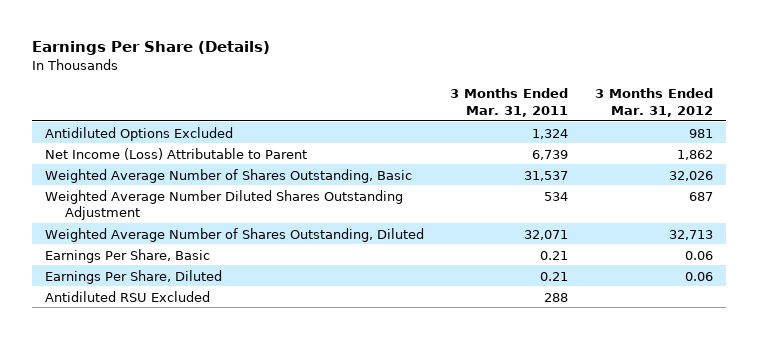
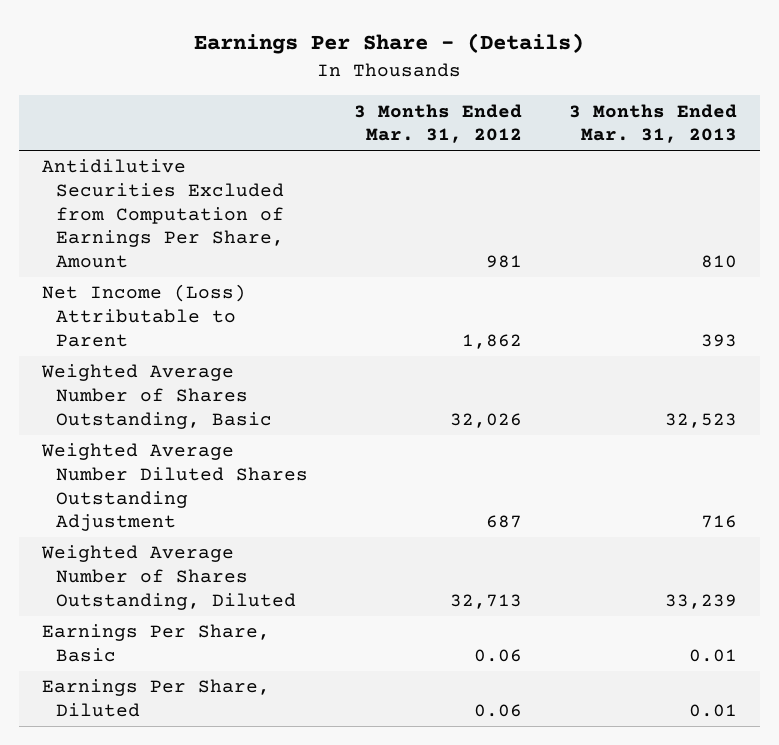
[31,40,270,55] Earnings Per Share (Details) -> [194,33,585,55] Earnings Per Share - (Details)
[450,88,569,118] 3 Months Ended Mar. 31, 2011 -> none
none -> [568,103,737,144] 3 Months Ended Mar. 31, 2013
[44,126,233,141] Antidiluted Options Excluded -> [41,159,284,268] Antidilutive Securities Excluded from Computation of Earnings Per Share, Amount
[44,290,210,302] Antidiluted RSU Excluded -> none

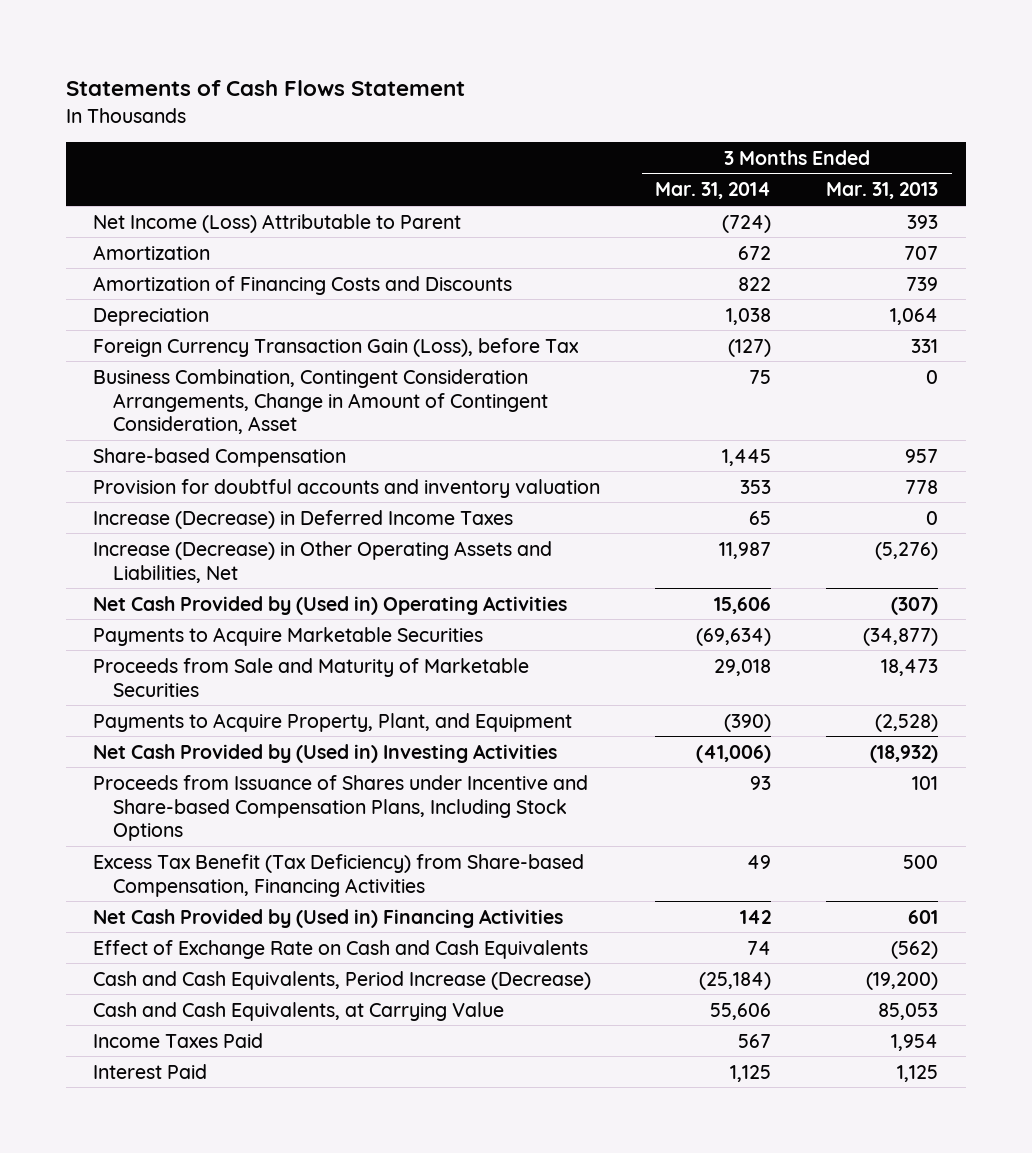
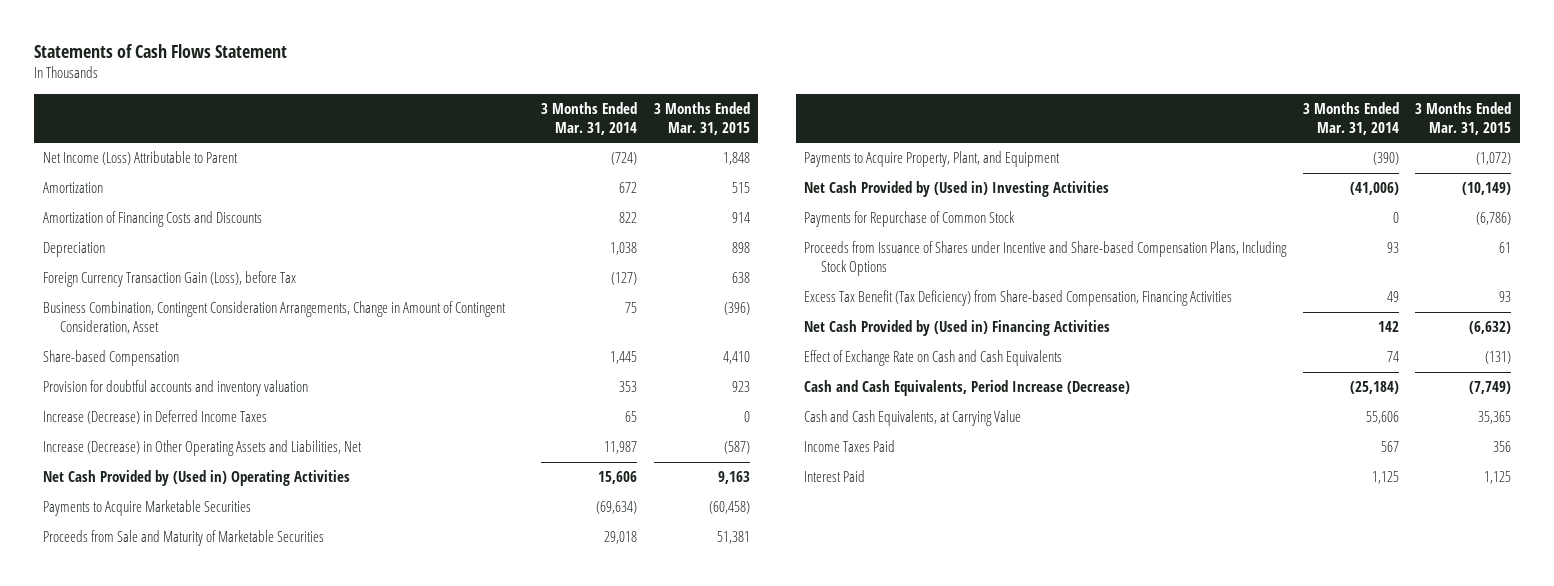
[826,182,939,200] Mar. 31, 2013 -> none
none -> [653,101,750,136] 3 Months Ended Mar. 31, 2015
none -> [804,211,1016,228] Payments for Repurchase of Common Stock

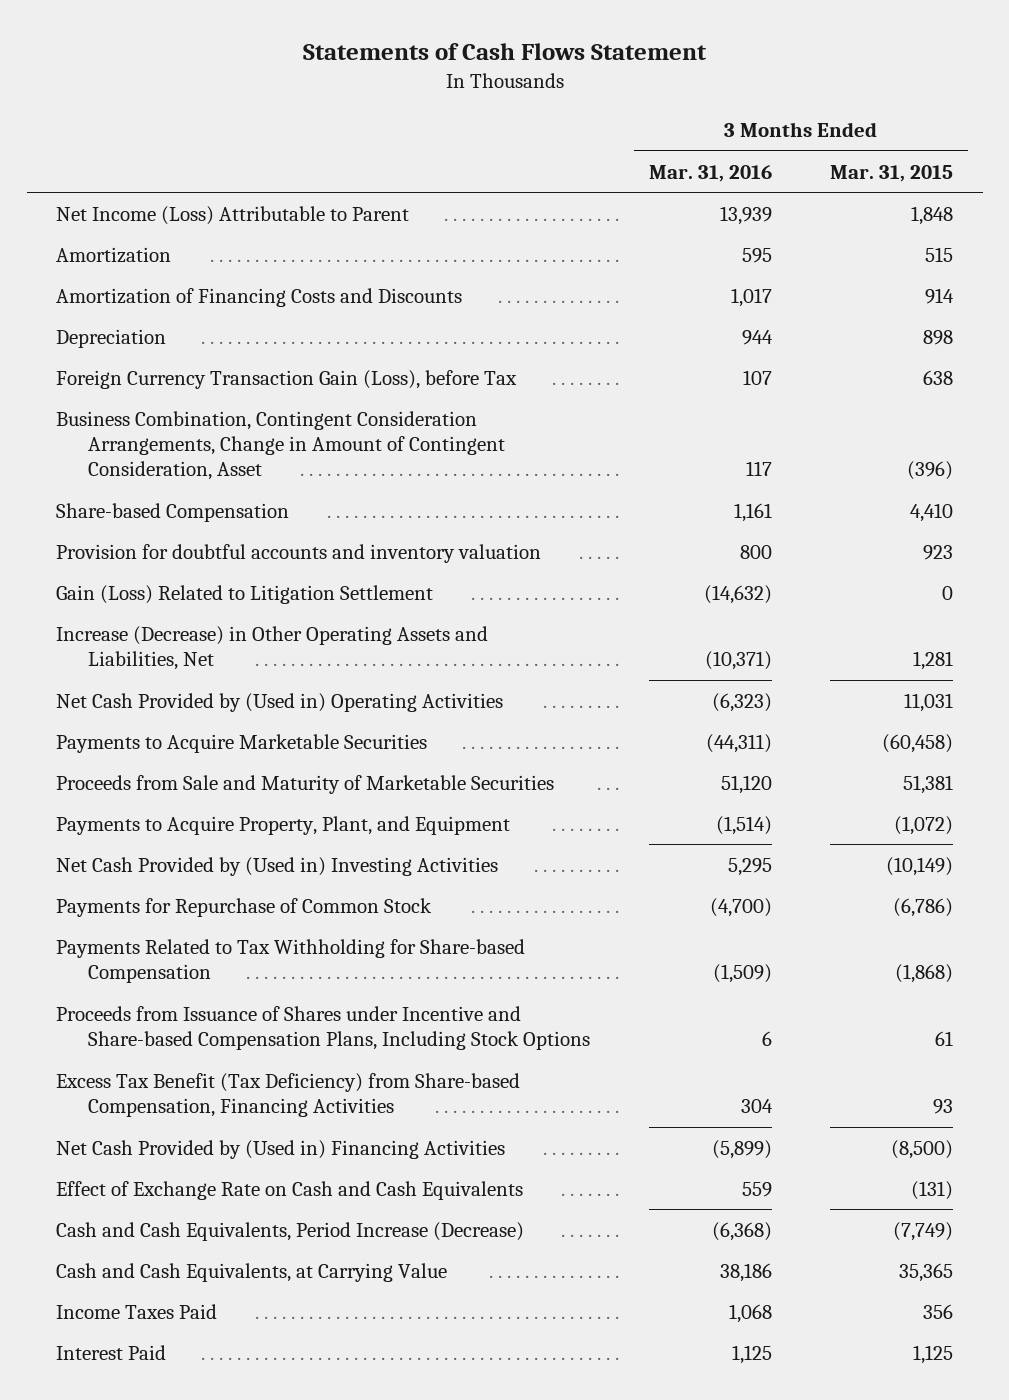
[541,101,638,136] 3 Months Ended Mar. 31, 2014 -> none
none -> [648,164,772,182] Mar. 31, 2016
[42,410,267,425] Increase (Decrease) in Deferred Income Taxes -> none
none -> [56,584,434,604] Gain (Loss) Related to Litigation Settlement
[723,441,750,455] (587) -> [913,651,954,671] 1,281
[717,471,750,485] 9,163 -> [904,692,954,712] 11,031
none -> [56,938,526,984] Payments Related to Tax Withholding for Share-based Compensation
[1469,321,1512,335] (6,632) -> [891,1139,954,1159] (8,500)

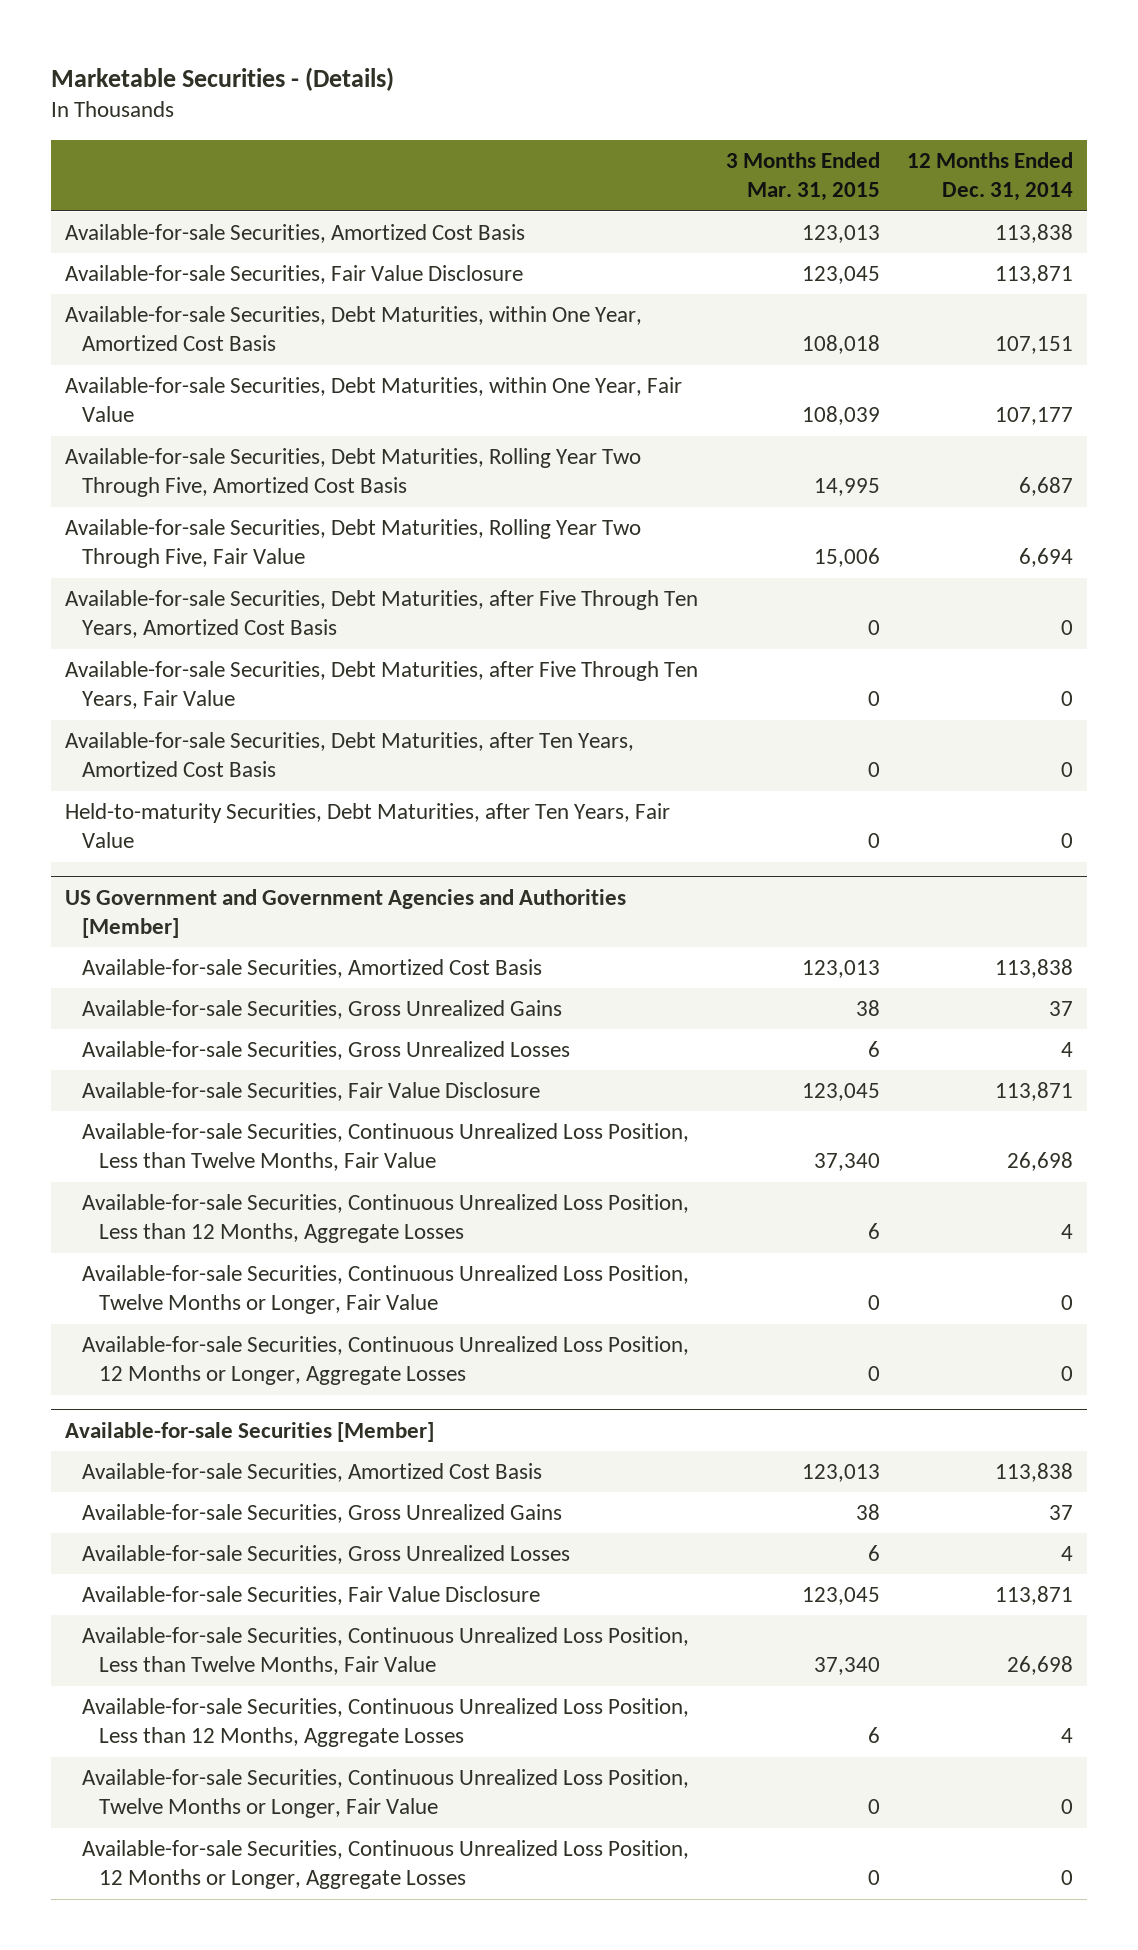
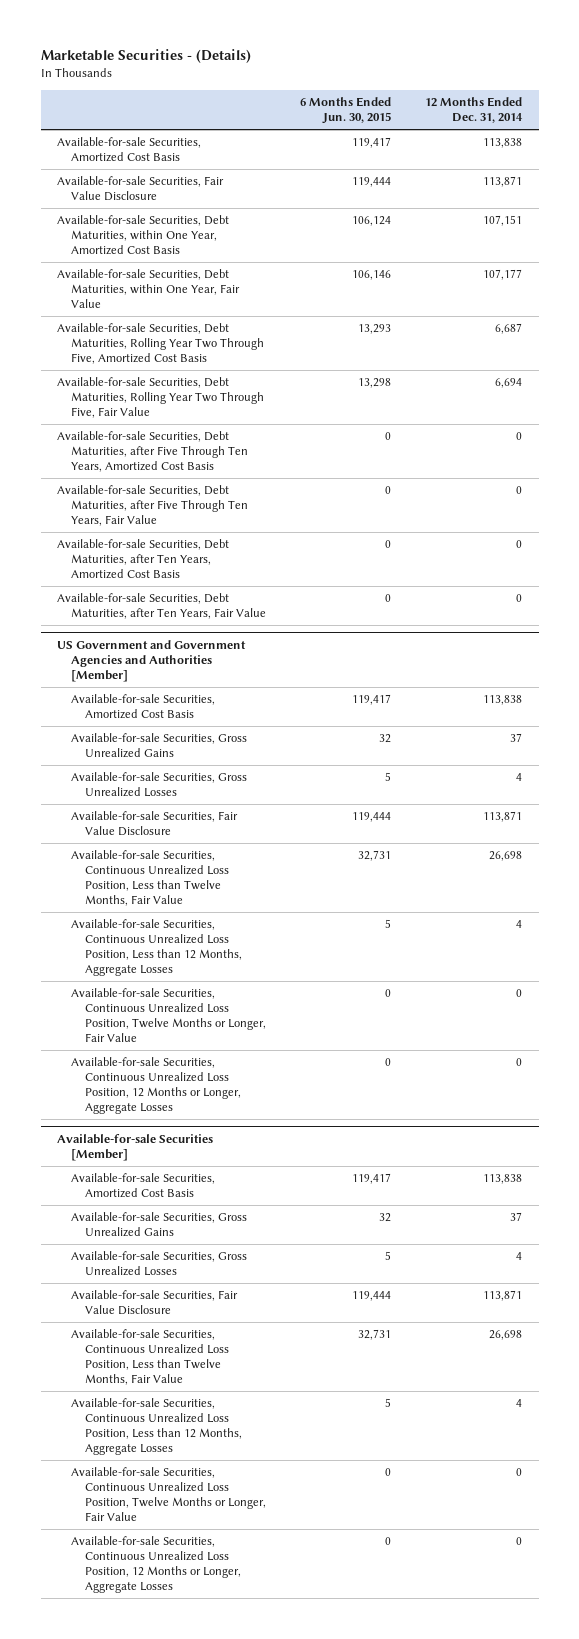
[725,152,880,202] 3 Months Ended Mar. 31, 2015 -> none
none -> [300,97,392,125] 6 Months Ended Jun. 30, 2015
[65,803,671,849] Held-to-maturity Securities, Debt Maturities, after Ten Years, Fair Value -> [57,593,267,620] Available-for-sale Securities, Debt Maturities, after Ten Years, Fair Value

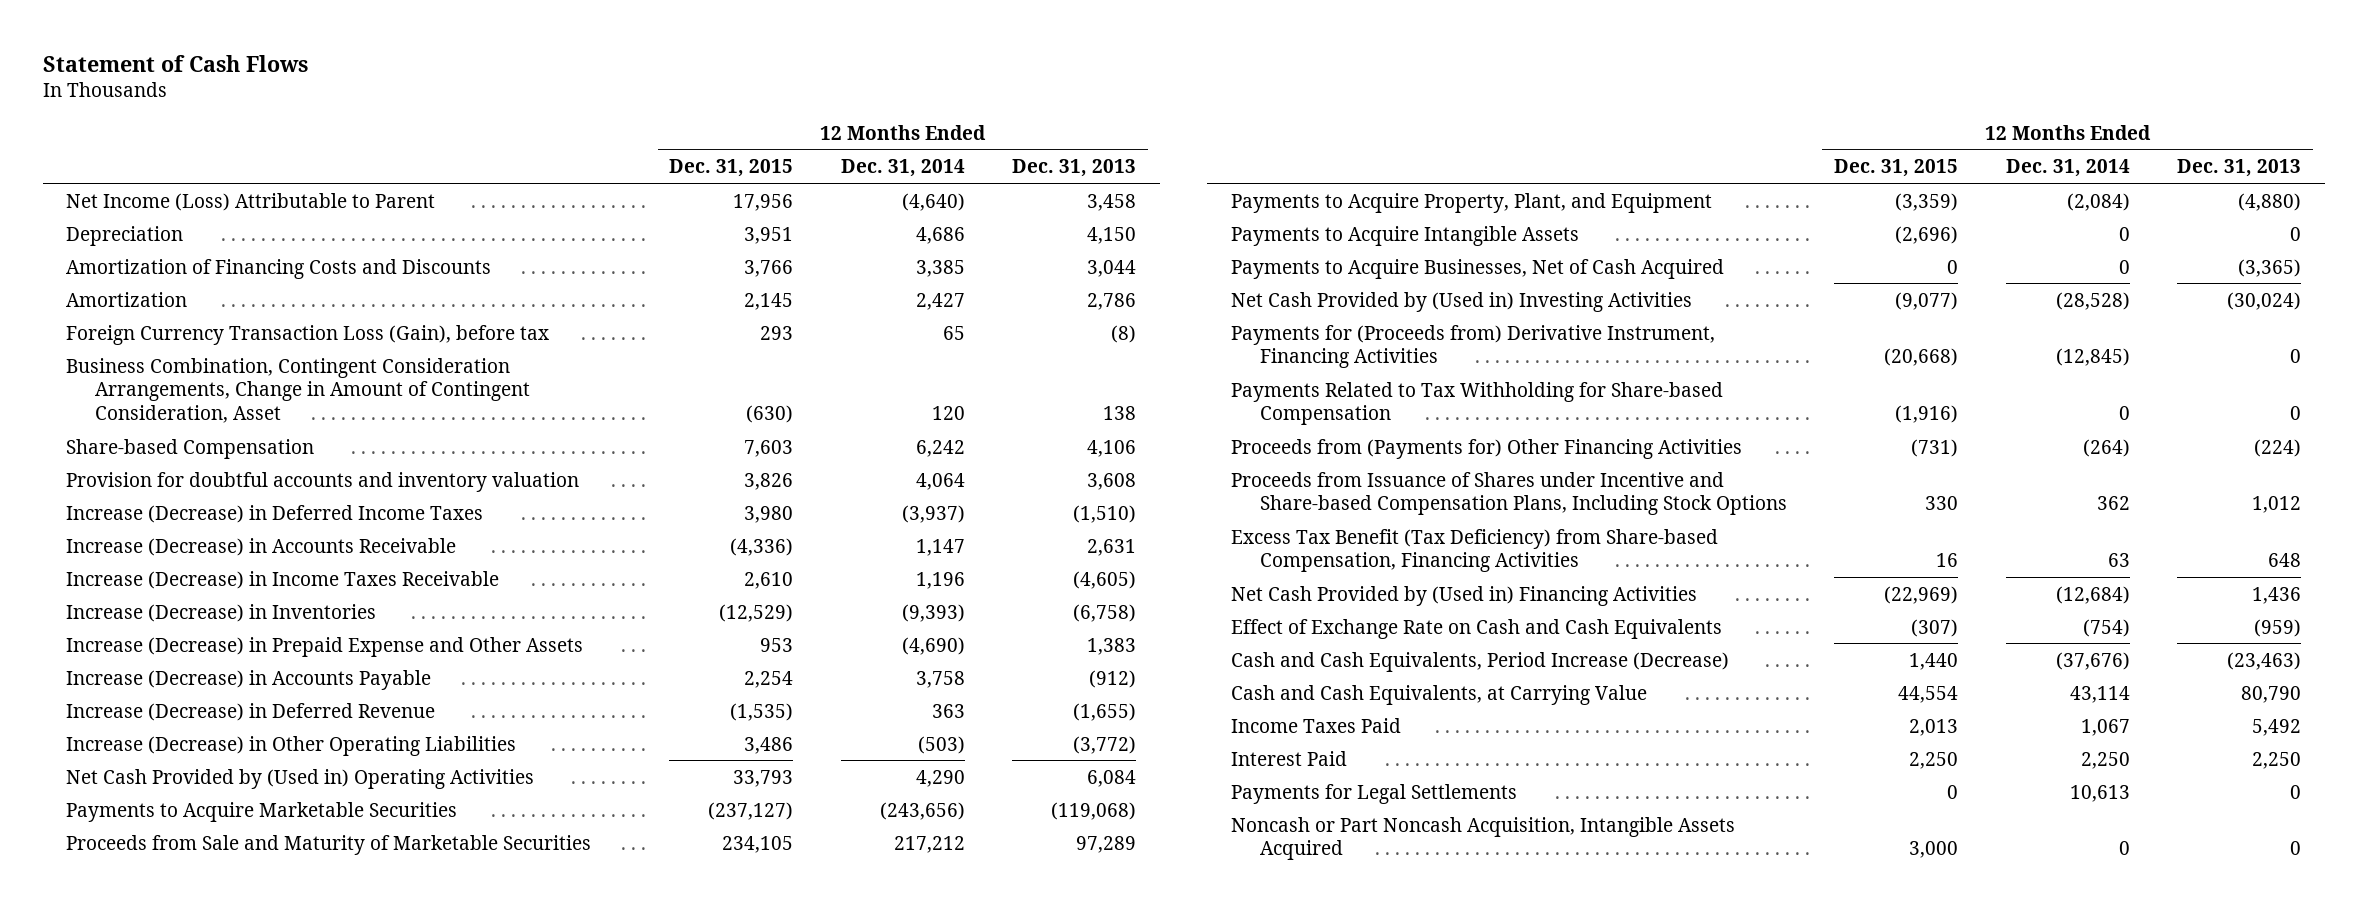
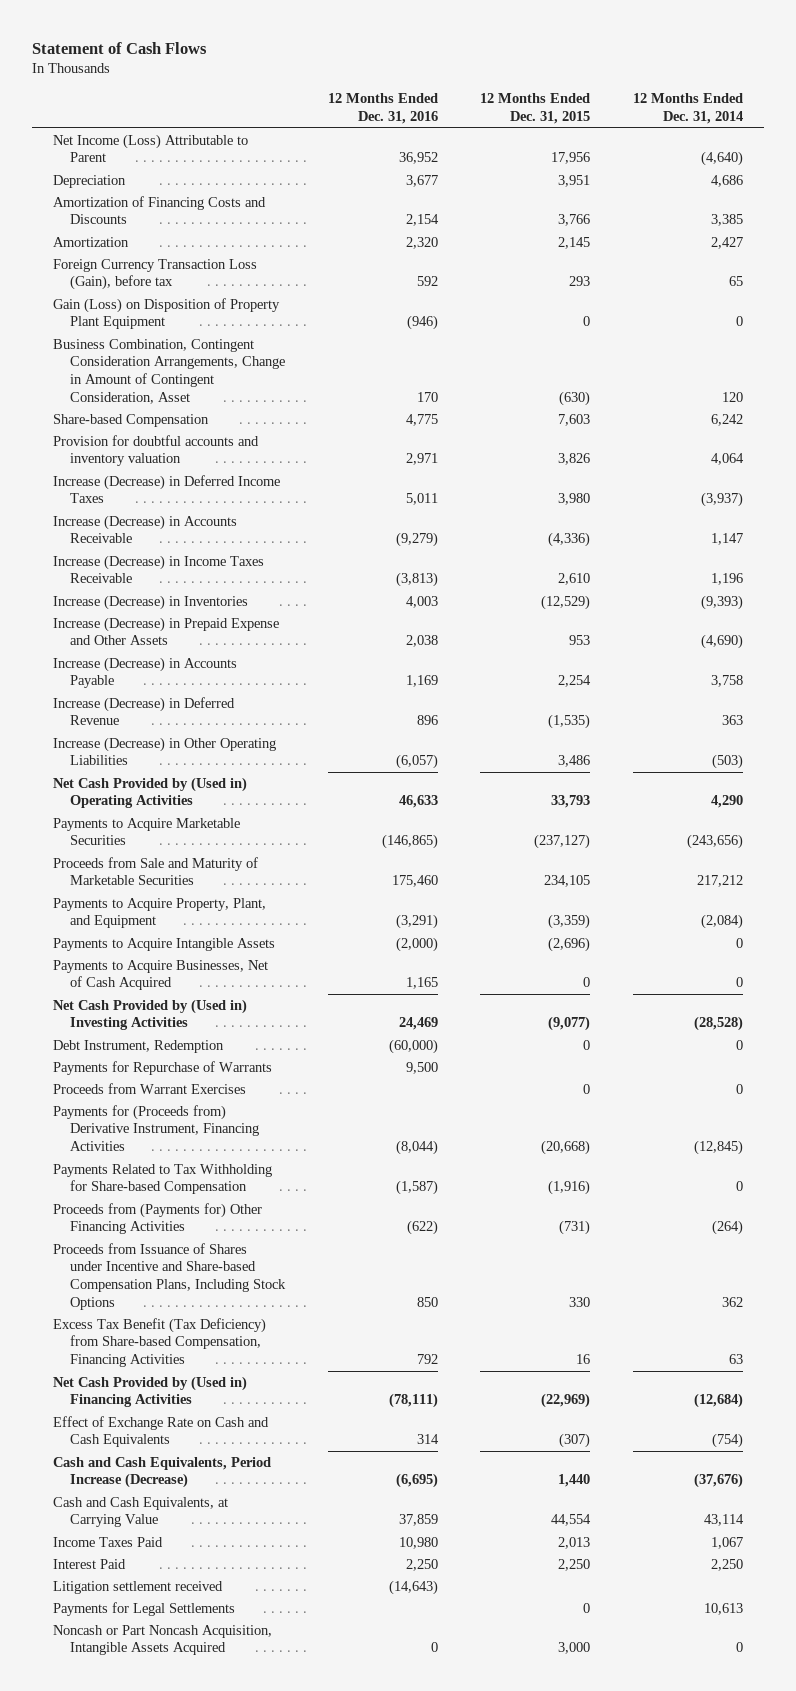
[1012,159,1137,178] Dec. 31, 2013 -> none
none -> [327,93,438,125] 12 Months Ended Dec. 31, 2016
none -> [53,297,281,330] Gain (Loss) on Disposition of Property Plant Equipment
none -> [53,1039,225,1053] Debt Instrument, Redemption
none -> [53,1060,273,1075] Payments for Repurchase of Warrants
none -> [53,1082,247,1094] Proceeds from Warrant Exercises
none -> [53,1580,224,1594] Litigation settlement received

